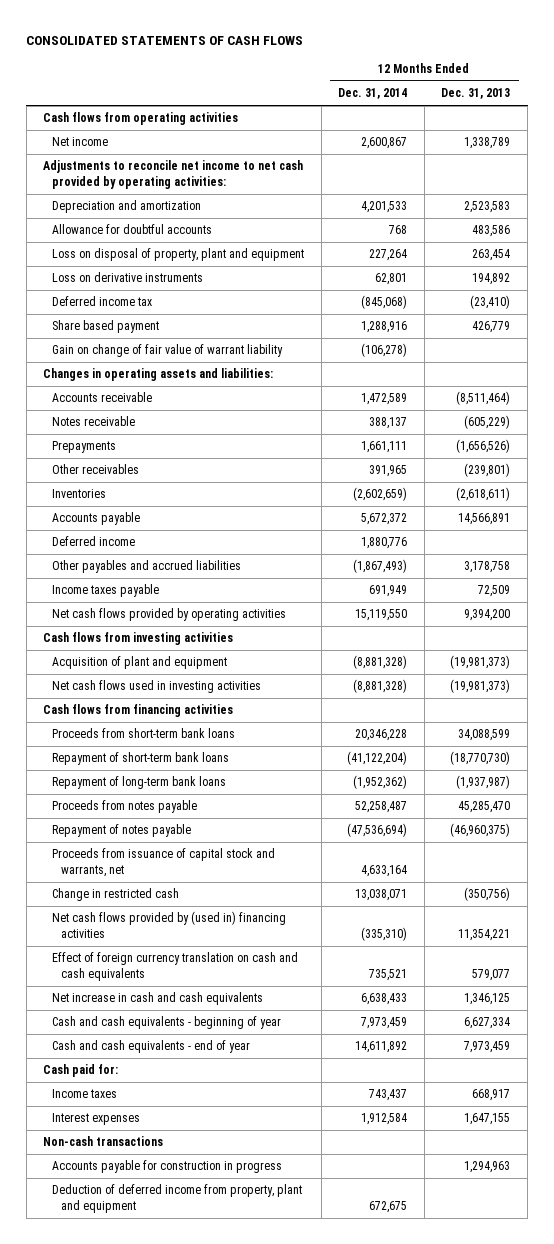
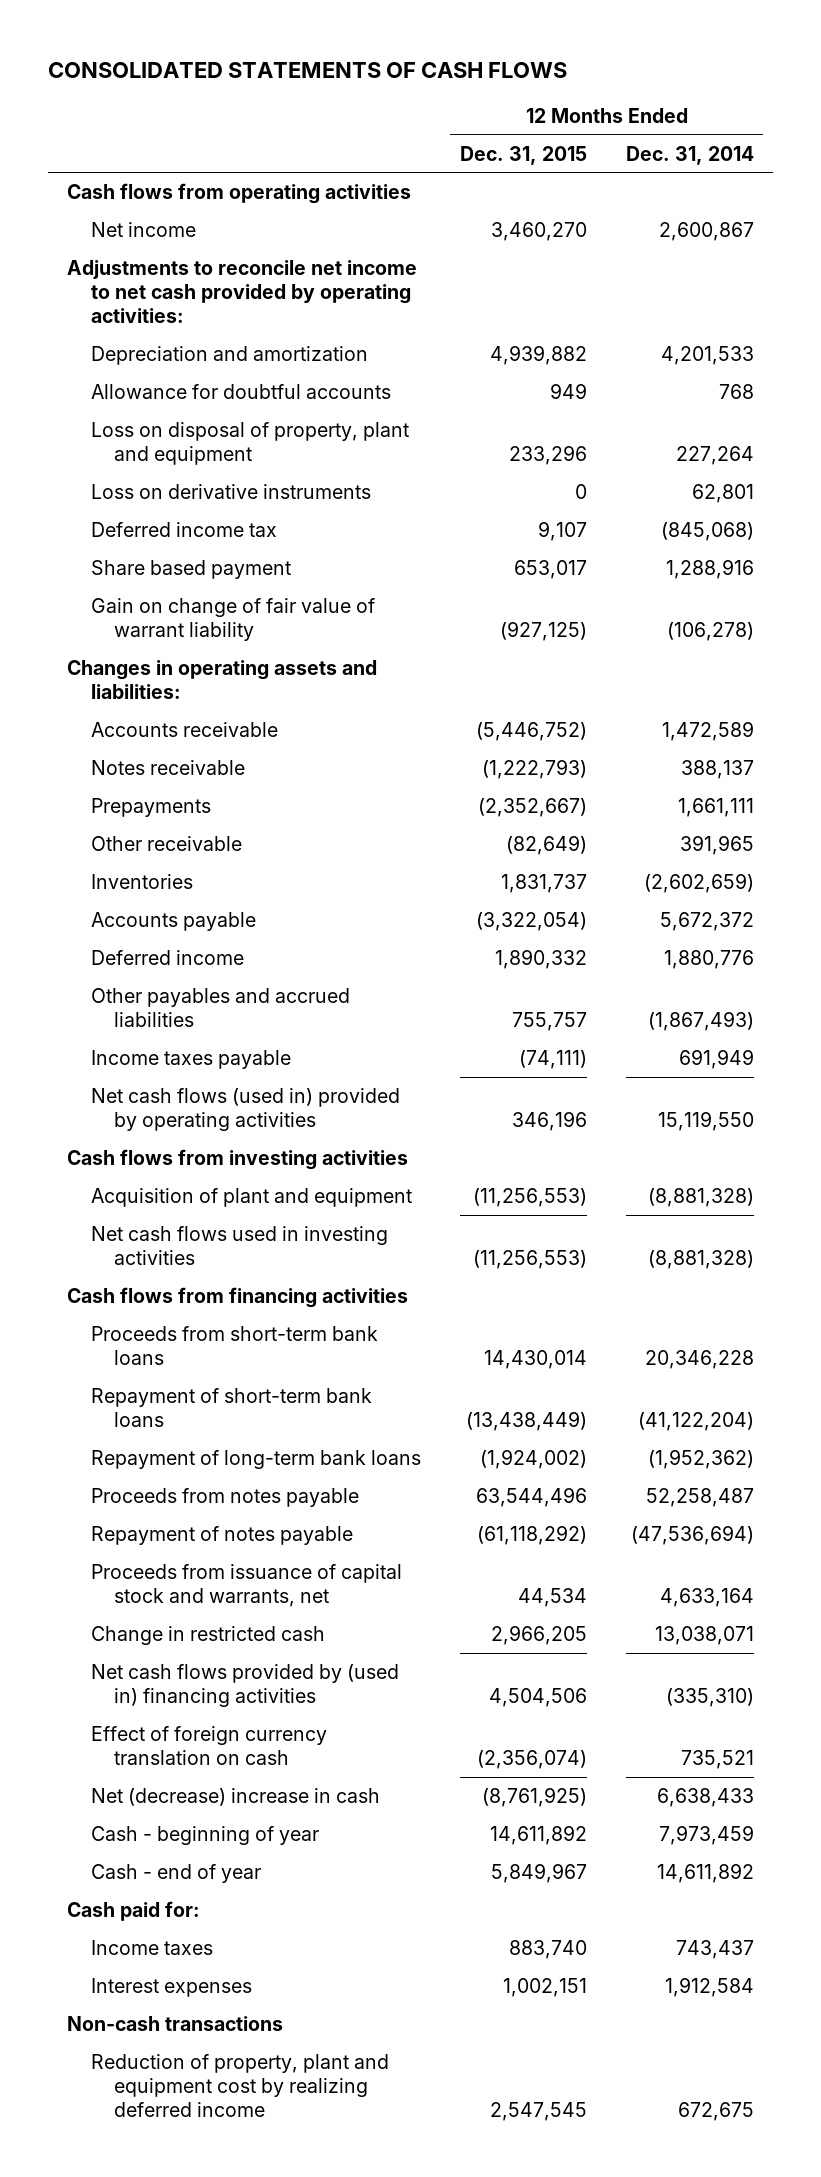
[441,88,511,100] Dec. 31, 2013 -> none
none -> [459,145,587,165] Dec. 31, 2015
[51,464,139,475] Other receivables -> [90,835,242,851] Other receivable
[51,608,286,622] Net cash flows provided by operating activities -> [90,1087,400,1131] Net cash flows (used in) provided by operating activities
[51,952,298,981] Effect of foreign currency translation on cash and cash equivalents -> [90,1725,327,1765] Effect of foreign currency translation on cash
[51,992,263,1006] Net increase in cash and cash equivalents -> [90,1787,380,1806] Net (decrease) increase in cash
[51,1016,281,1030] Cash and cash equivalents - beginning of year -> [90,1825,319,1845] Cash - beginning of year
[51,1040,250,1054] Cash and cash equivalents - end of year -> [90,1863,261,1883] Cash - end of year
[51,1160,282,1174] Accounts payable for construction in progress -> none
[51,1184,302,1213] Deduction of deferred income from property, plant and equipment -> [90,2053,389,2117] Reduction of property, plant and equipment cost by realizing deferred income

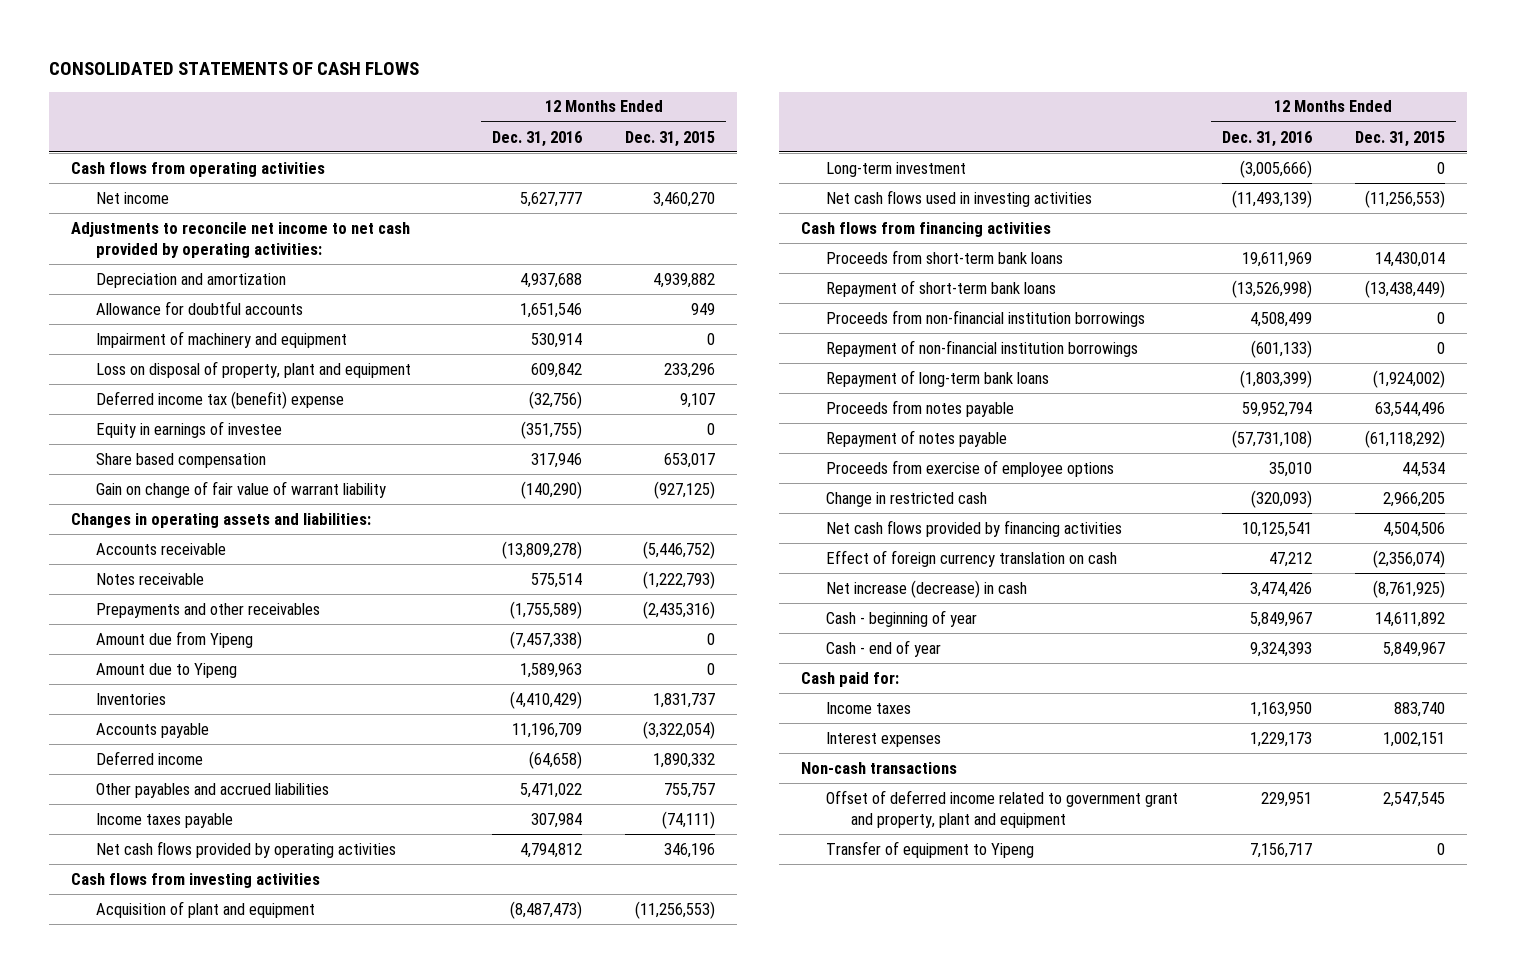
[625,145,754,165] Dec. 31, 2014 -> none
none -> [491,130,582,147] Dec. 31, 2016
none -> [96,330,348,348] Impairment of machinery and equipment
[90,483,371,499] Loss on derivative instruments -> none
[90,521,277,537] Deferred income tax -> [96,390,345,409] Deferred income tax (benefit) expense
none -> [96,420,283,438] Equity in earnings of investee
[90,559,291,579] Share based payment -> [96,452,267,468] Share based compensation
[90,797,211,817] Prepayments -> none
[90,835,242,851] Other receivable -> none
none -> [96,602,321,618] Prepayments and other receivables
none -> [96,630,254,648] Amount due from Yipeng
none -> [96,662,238,678] Amount due to Yipeng
[90,1087,400,1131] Net cash flows (used in) provided by operating activities -> [96,840,397,858] Net cash flows provided by operating activities
none -> [825,161,966,177] Long-term investment
none -> [825,309,1145,327] Proceeds from non-financial institution borrowings
none -> [825,339,1138,357] Repayment of non-financial institution borrowings
[90,1563,402,1607] Proceeds from issuance of capital stock and warrants, net -> [825,459,1114,477] Proceeds from exercise of employee options
[90,1663,399,1707] Net cash flows provided by (used in) financing activities -> [825,519,1122,537] Net cash flows provided by financing activities
[90,1787,380,1806] Net (decrease) increase in cash -> [825,579,1027,598] Net increase (decrease) in cash
[90,2053,389,2117] Reduction of property, plant and equipment cost by realizing deferred income -> [825,789,1178,828] Offset of deferred income related to government grant and property, plant and equipment
none -> [825,840,1034,858] Transfer of equipment to Yipeng

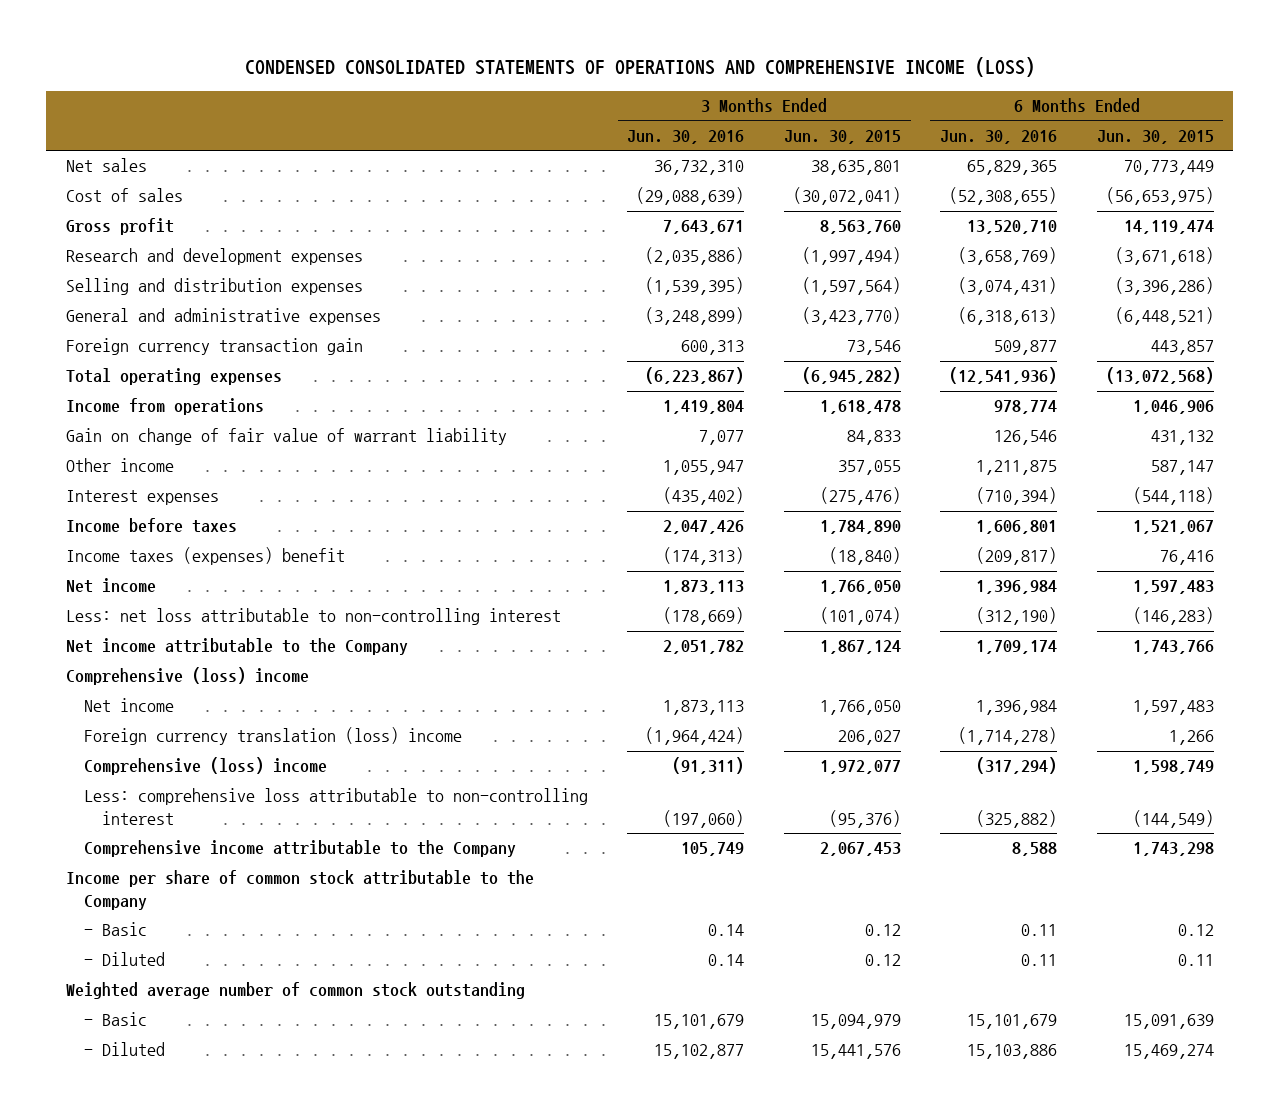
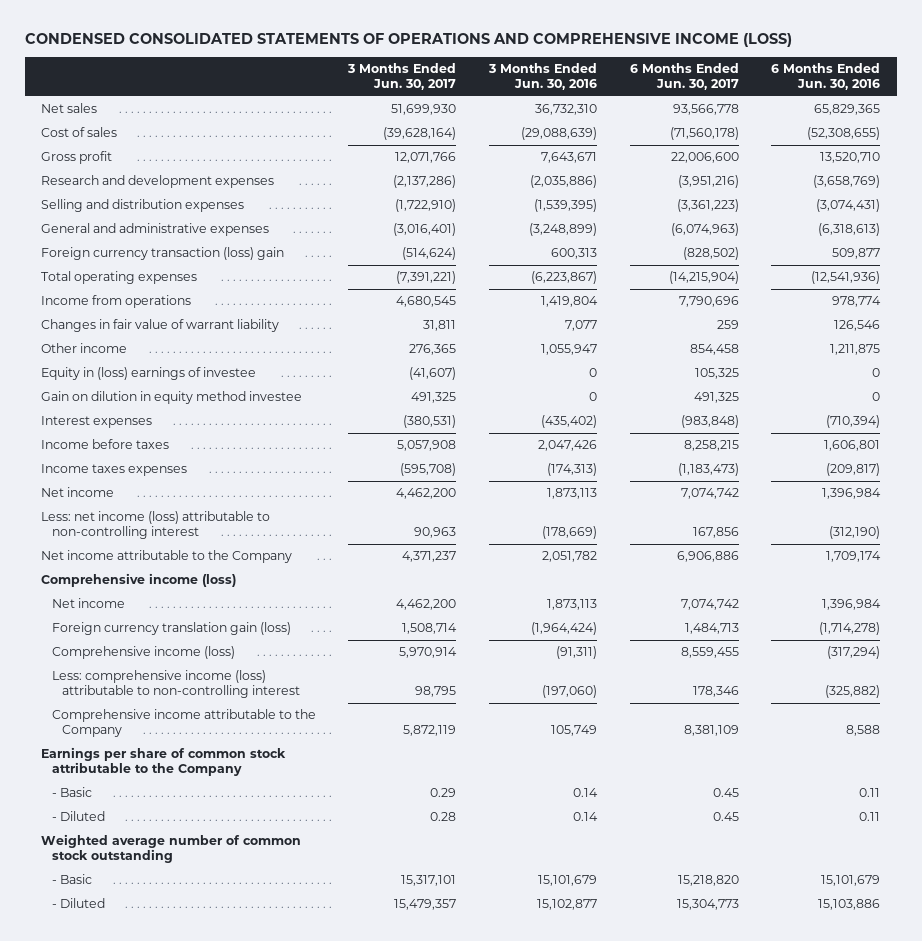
[783,130,901,145] Jun. 30, 2015 -> none
[1096,130,1214,145] Jun. 30, 2015 -> none
none -> [347,63,457,91] 3 Months Ended Jun. 30, 2017
none -> [629,63,739,91] 6 Months Ended Jun. 30, 2017
[65,338,363,356] Foreign currency transaction gain -> [41,247,285,261] Foreign currency transaction (loss) gain
[65,428,507,446] Gain on change of fair value of warrant liability -> [41,319,280,333] Changes in fair value of warrant liability
none -> [41,367,257,381] Equity in (loss) earnings of investee
none -> [41,391,303,405] Gain on dilution in equity method investee
[65,547,345,566] Income taxes (expenses) benefit -> [41,464,188,477] Income taxes expenses
[65,608,561,626] Less: net loss attributable to non-controlling interest -> [41,511,271,540] Less: net income (loss) attributable to non-controlling interest
[65,667,309,686] Comprehensive (loss) income -> [41,573,237,588] Comprehensive income (loss)
[84,727,463,746] Foreign currency translation (loss) income -> [51,622,291,636] Foreign currency translation gain (loss)
[84,757,328,776] Comprehensive (loss) income -> [51,646,235,660] Comprehensive income (loss)
[84,788,589,825] Less: comprehensive loss attributable to non-controlling interest -> [51,670,301,699] Less: comprehensive income (loss) attributable to non-controlling interest
[65,870,534,910] Income per share of common stock attributable to the Company -> [41,747,287,777] Earnings per share of common stock attributable to the Company

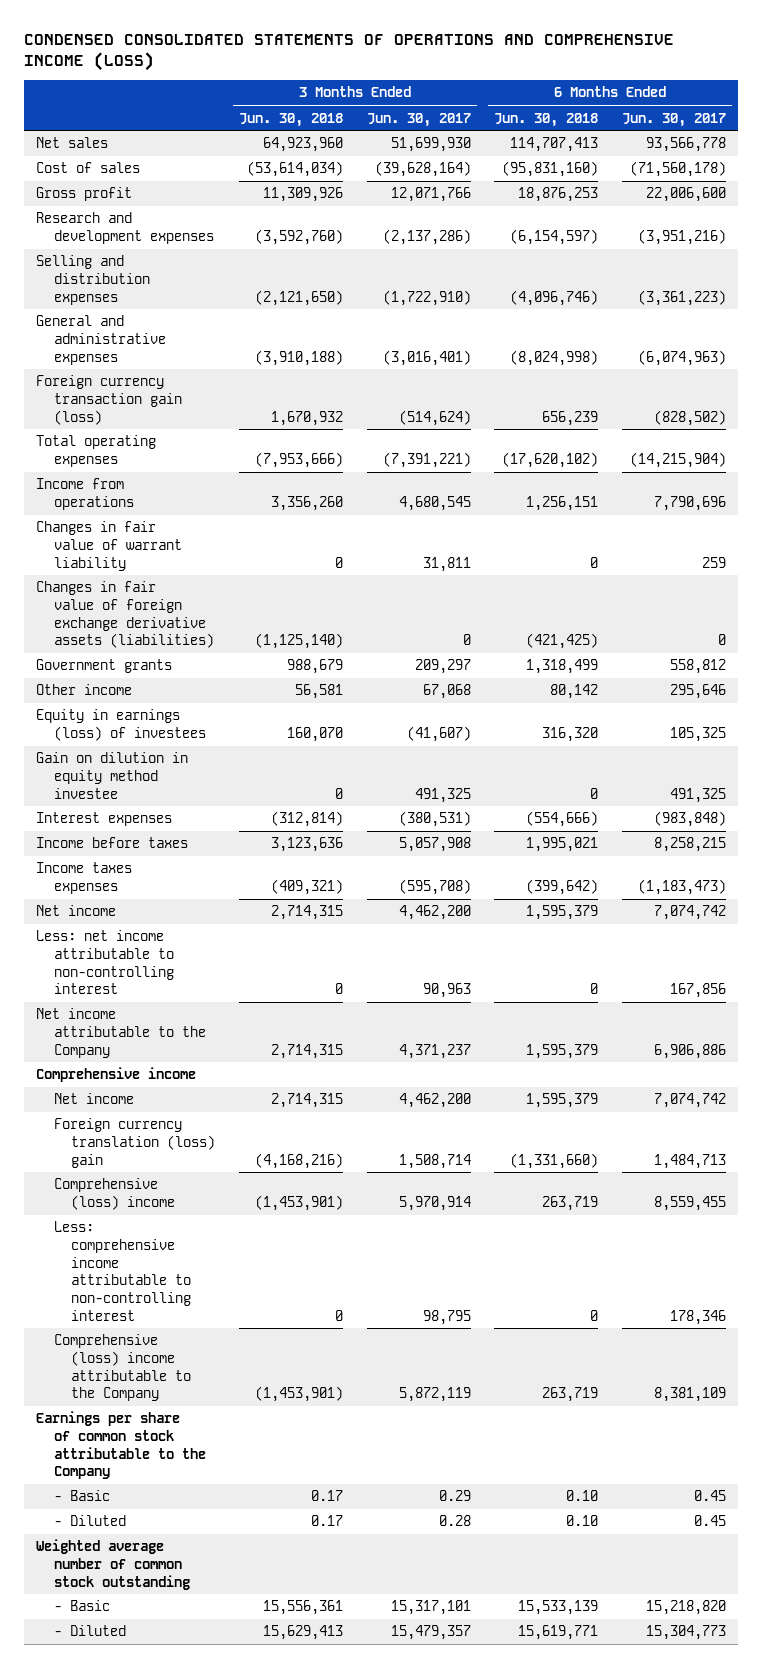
[487,63,597,91] 3 Months Ended Jun. 30, 2016 -> none
[771,63,881,91] 6 Months Ended Jun. 30, 2016 -> none
none -> [239,112,344,127] Jun. 30, 2018
none -> [494,112,599,127] Jun. 30, 2018
[41,247,285,261] Foreign currency transaction (loss) gain -> [35,375,182,425] Foreign currency transaction gain (loss)
none -> [35,581,214,649] Changes in fair value of foreign exchange derivative assets (liabilities)
none -> [35,659,172,674] Government grants
[409,344,457,356] 276,365 -> [422,684,471,700] 67,068
[689,344,739,356] 854,458 -> [669,684,726,700] 295,646
[41,367,257,381] Equity in (loss) earnings of investee -> [35,709,206,742] Equity in earnings (loss) of investees
[41,511,271,540] Less: net income (loss) attributable to non-controlling interest -> [35,930,174,995] Less: net income attributable to non-controlling interest
[41,573,237,588] Comprehensive income (loss) -> [35,1067,196,1083] Comprehensive income
[51,622,291,636] Foreign currency translation gain (loss) -> [53,1118,216,1168] Foreign currency translation (loss) gain
[51,646,235,660] Comprehensive income (loss) -> [53,1178,176,1211] Comprehensive (loss) income
[51,670,301,699] Less: comprehensive income (loss) attributable to non-controlling interest -> [53,1221,192,1321] Less: comprehensive income attributable to non-controlling interest
[51,709,316,738] Comprehensive income attributable to the Company -> [53,1334,192,1402] Comprehensive (loss) income attributable to the Company

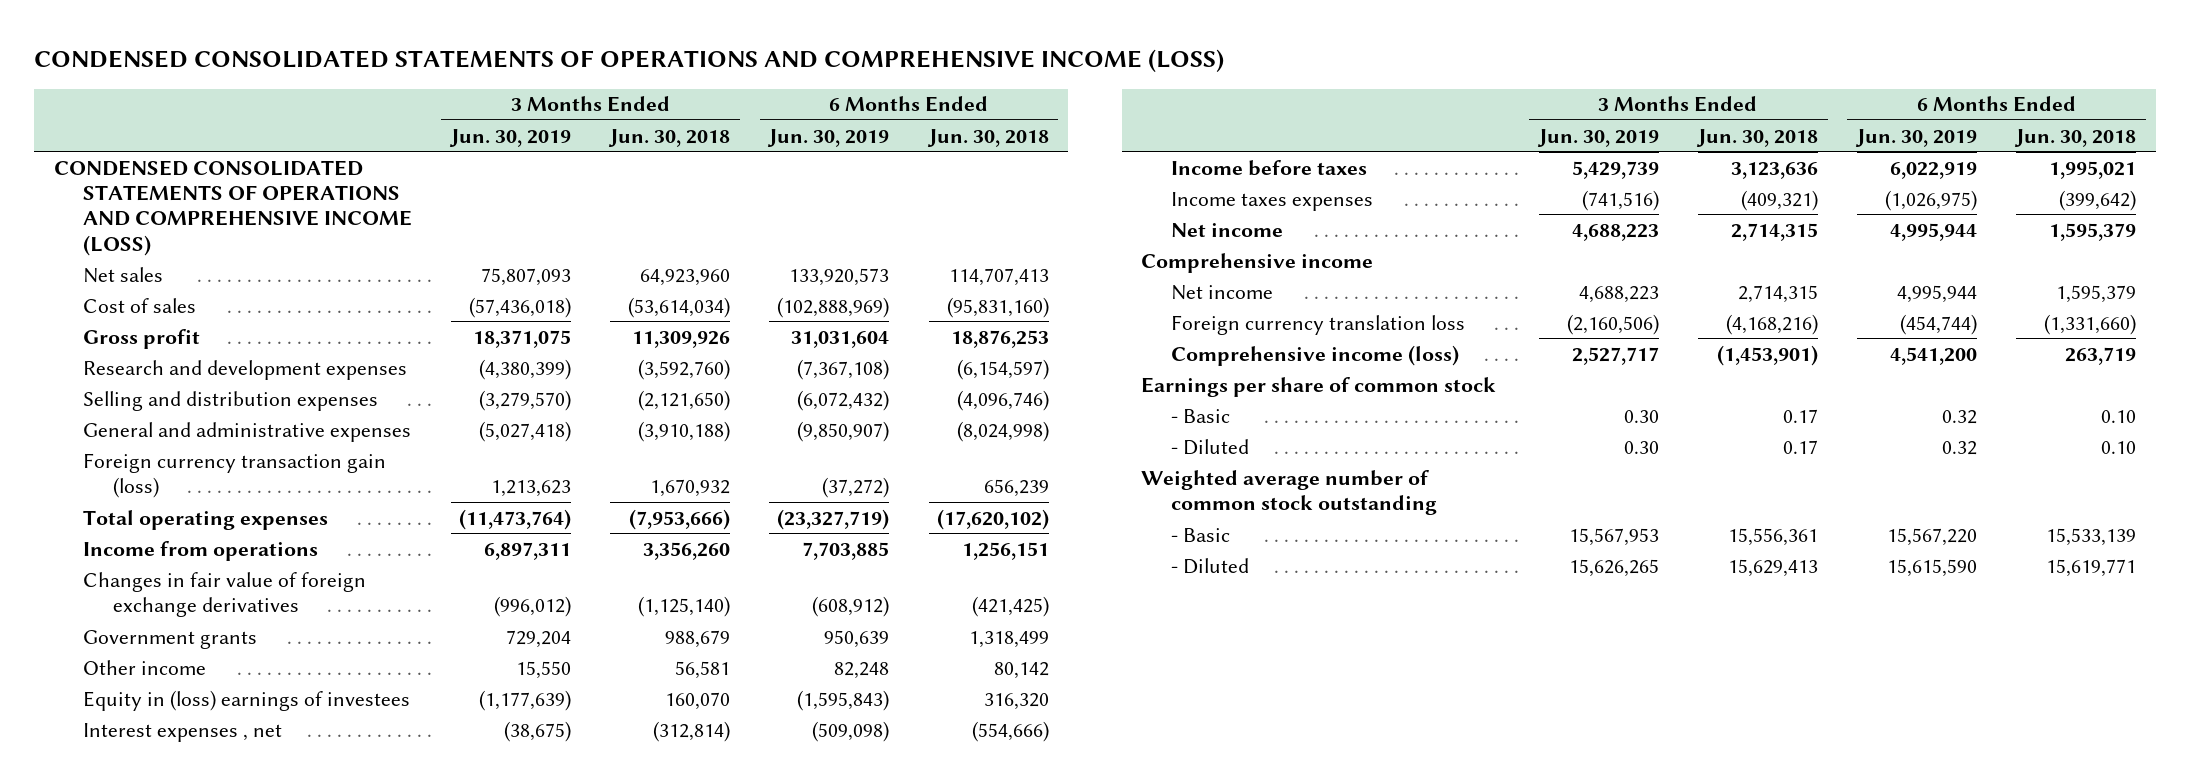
[366,112,471,127] Jun. 30, 2017 -> none
[621,112,726,127] Jun. 30, 2017 -> none
none -> [449,128,572,147] Jun. 30, 2019
none -> [767,128,890,147] Jun. 30, 2019
none -> [53,159,413,256] CONDENSED CONSOLIDATED STATEMENTS OF OPERATIONS AND COMPREHENSIVE INCOME (LOSS)
[35,521,182,571] Changes in fair value of warrant liability -> none
[35,581,214,649] Changes in fair value of foreign exchange derivative assets (liabilities) -> [83,571,367,617] Changes in fair value of foreign exchange derivatives
[35,752,188,799] Gain on dilution in equity method investee -> none
[35,709,206,742] Equity in earnings (loss) of investees -> [83,689,411,711] Equity in (loss) earnings of investees
[35,812,172,827] Interest expenses -> [83,722,283,742] Interest expenses , net
[35,930,174,995] Less: net income attributable to non-controlling interest -> none
[35,1008,206,1058] Net income attributable to the Company -> none
[53,1178,176,1211] Comprehensive (loss) income -> none
[53,1221,192,1321] Less: comprehensive income attributable to non-controlling interest -> none
[53,1118,216,1168] Foreign currency translation (loss) gain -> [1170,314,1465,335] Foreign currency translation loss
[53,1334,192,1402] Comprehensive (loss) income attributable to the Company -> [1170,344,1459,366] Comprehensive income (loss)
[35,1411,206,1480] Earnings per share of common stock attributable to the Company -> [1141,376,1497,397] Earnings per share of common stock

